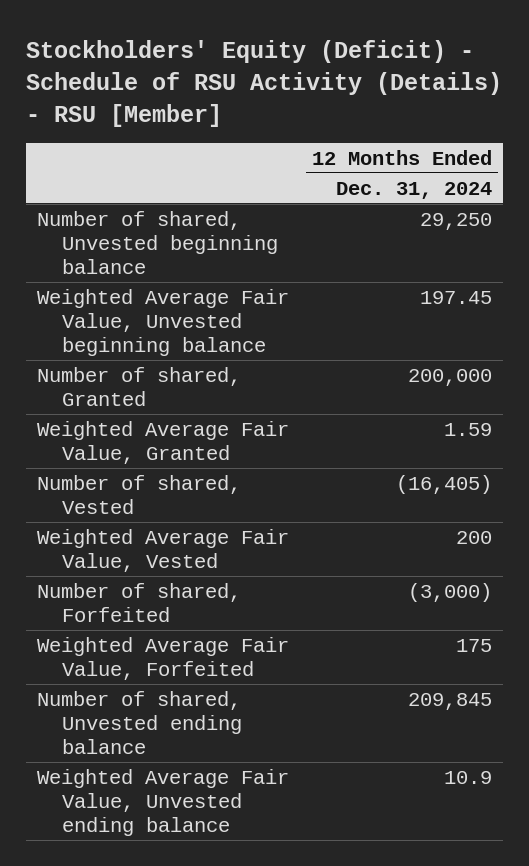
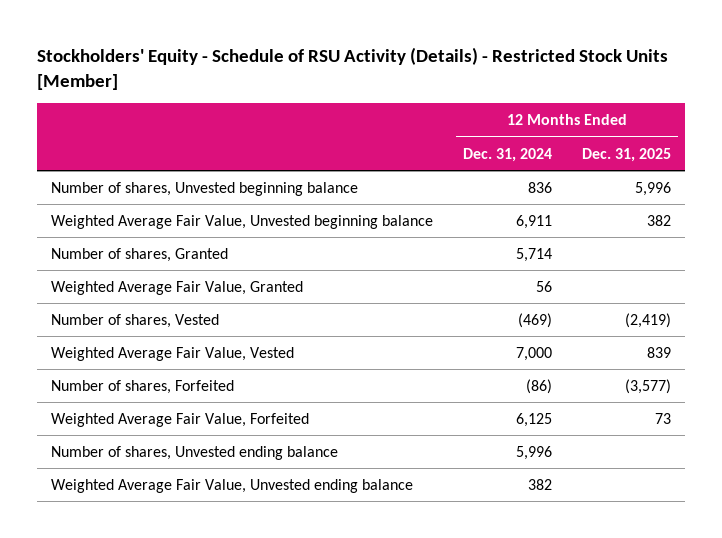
[26,40,503,128] Stockholders' Equity (Deficit) - Schedule of RSU Activity (Details) - RSU [Member] -> [36,46,668,91] Stockholders' Equity - Schedule of RSU Activity (Details) - Restricted Stock Units [Member]
none -> [581,147,671,162] Dec. 31, 2025
[37,210,279,274] Number of shared, Unvested beginning balance -> [51,181,359,196] Number of shares, Unvested beginning balance
[419,212,492,230] 29,250 -> [528,181,553,193] 836
[419,290,492,304] 197.45 -> [516,214,553,229] 6,911
[37,366,242,406] Number of shared, Granted -> [51,247,229,262] Number of shares, Granted
[407,368,492,386] 200,000 -> [516,247,553,262] 5,714
[443,422,492,436] 1.59 -> [536,280,553,292] 56
[37,474,242,514] Number of shared, Vested -> [51,313,220,328] Number of shares, Vested
[395,474,492,494] (16,405) -> [518,312,553,328] (469)
[455,530,492,544] 200 -> [516,346,553,361] 7,000
[37,582,242,622] Number of shared, Forfeited -> [51,379,235,394] Number of shares, Forfeited
[407,582,492,602] (3,000) -> [526,378,553,394] (86)
[455,638,492,652] 175 -> [516,412,553,427] 6,125
[37,690,243,754] Number of shared, Unvested ending balance -> [51,445,339,460] Number of shares, Unvested ending balance
[407,692,492,710] 209,845 -> [516,445,553,460] 5,996
[443,770,492,784] 10.9 -> [528,478,553,490] 382

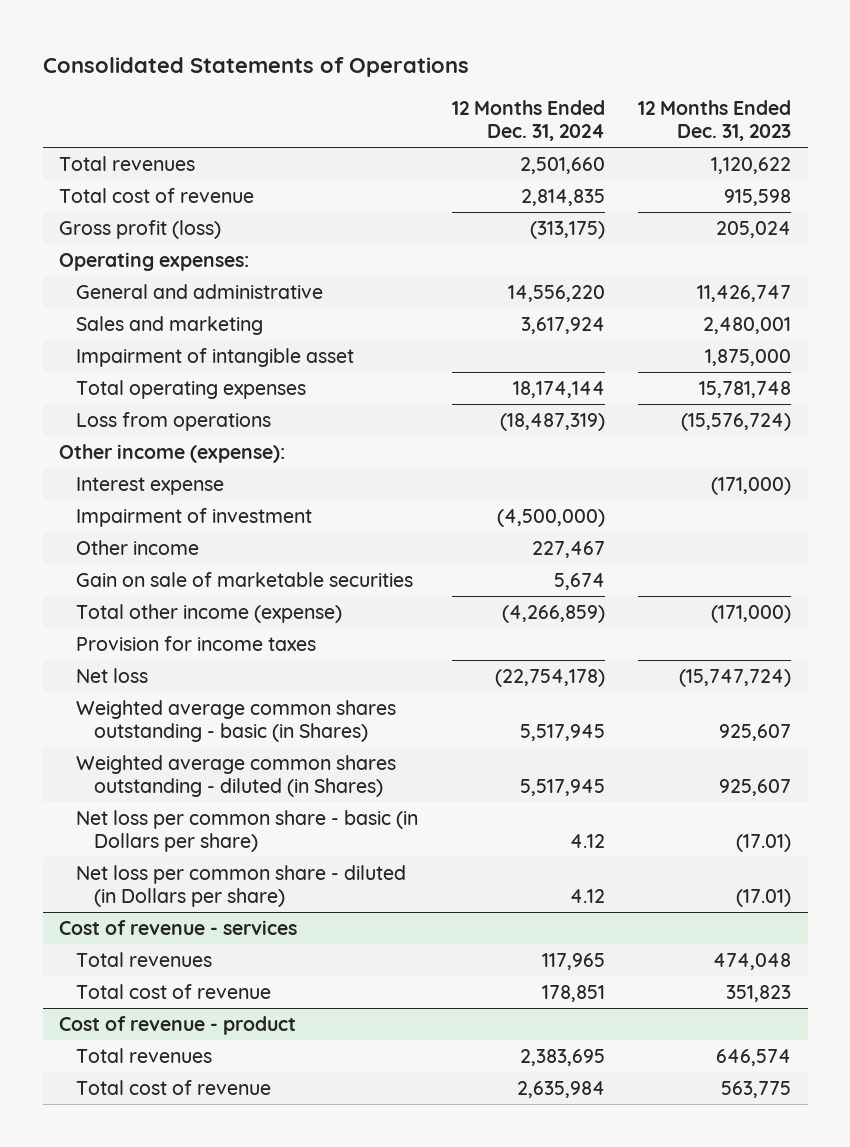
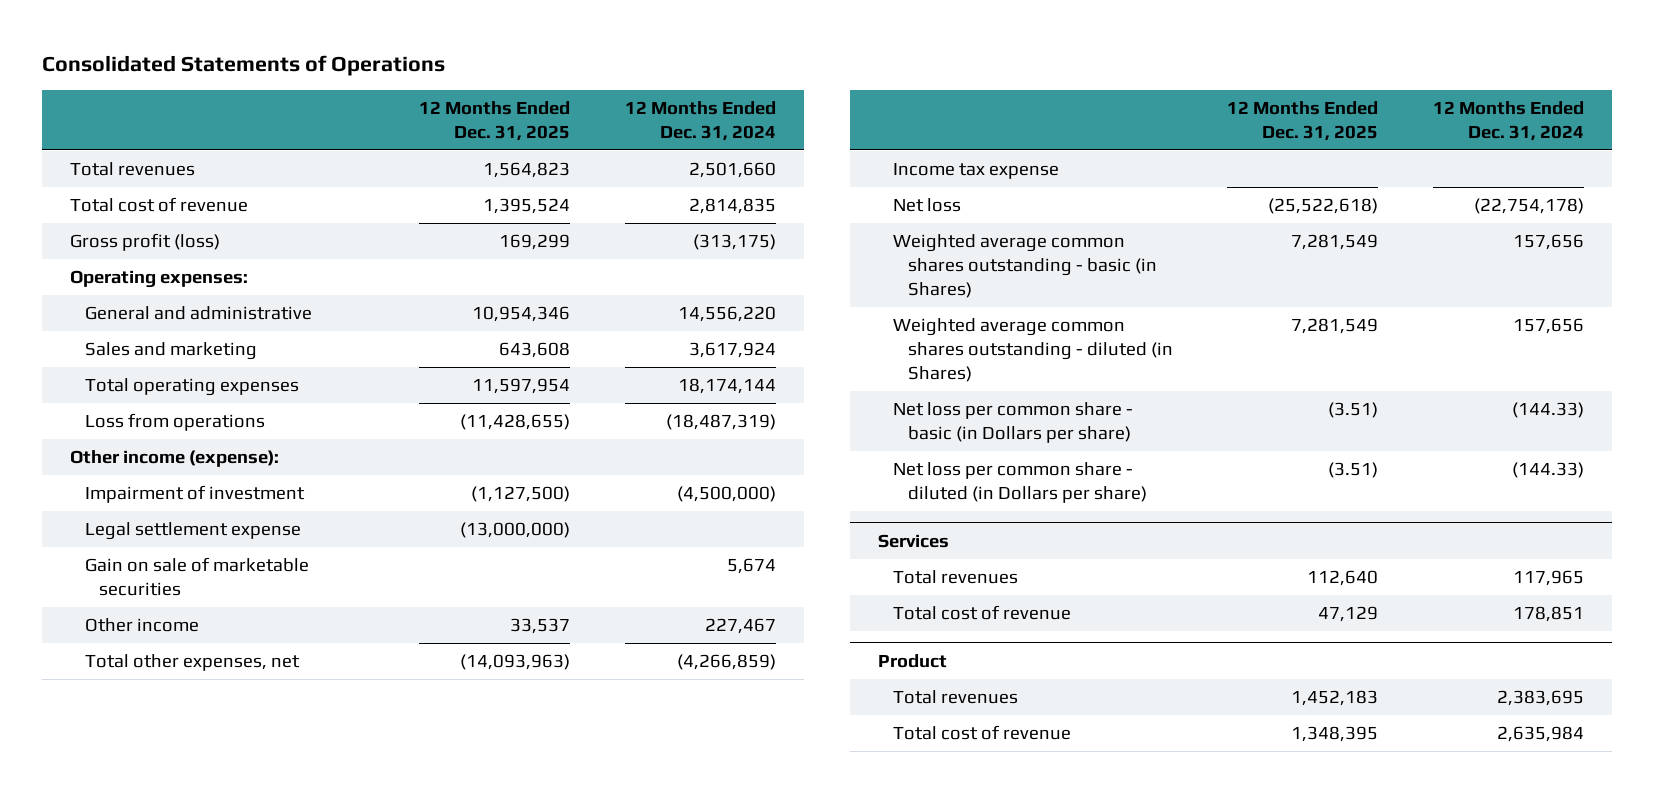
[637,100,791,141] 12 Months Ended Dec. 31, 2023 -> none
none -> [419,101,571,141] 12 Months Ended Dec. 31, 2025
[76,347,355,367] Impairment of intangible asset -> none
[76,476,225,495] Interest expense -> none
none -> [84,522,301,541] Legal settlement expense
[76,539,200,555] Other income -> [84,618,199,633] Other income
[76,603,343,623] Total other income (expense) -> [84,654,300,672] Total other expenses, net
[76,635,317,651] Provision for income taxes -> [892,163,1059,180] Income tax expense
[519,723,605,741] 5,517,945 -> [1513,234,1585,251] 157,656
[519,778,605,796] 5,517,945 -> [1513,318,1585,335] 157,656
[569,833,605,848] 4.12 -> [1512,402,1585,419] (144.33)
[569,888,605,903] 4.12 -> [1512,462,1585,479] (144.33)
[59,919,298,935] Cost of revenue - services -> [877,534,949,549] Services
[59,1015,297,1035] Cost of revenue - product -> [877,654,947,669] Product

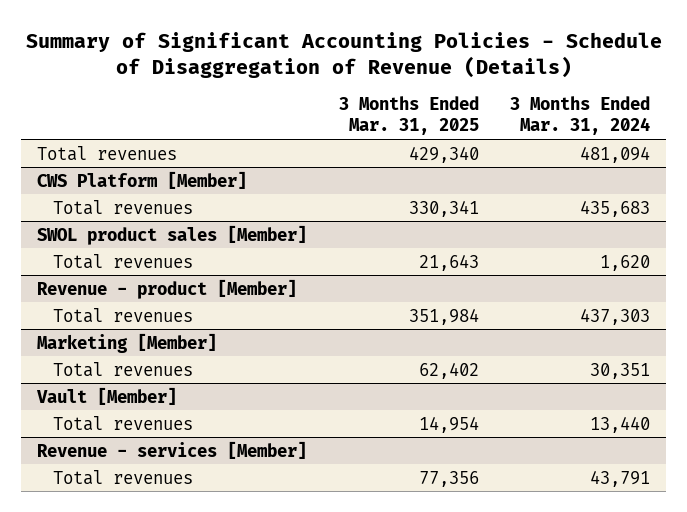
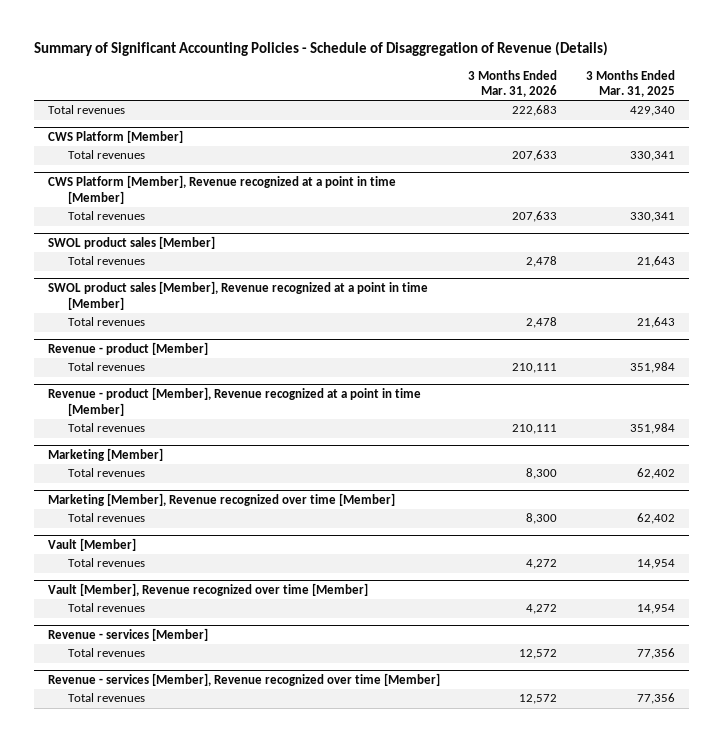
[510,96,651,136] 3 Months Ended Mar. 31, 2024 -> none
none -> [468,69,558,98] 3 Months Ended Mar. 31, 2026
none -> [48,175,397,204] CWS Platform [Member], Revenue recognized at a point in time [Member]
none -> [67,211,145,221] Total revenues
none -> [48,281,429,310] SWOL product sales [Member], Revenue recognized at a point in time [Member]
none -> [67,317,145,327] Total revenues
none -> [48,387,422,416] Revenue - product [Member], Revenue recognized at a point in time [Member]
none -> [67,423,145,433] Total revenues
none -> [48,493,396,507] Marketing [Member], Revenue recognized over time [Member]
none -> [67,513,145,523] Total revenues
none -> [48,583,369,597] Vault [Member], Revenue recognized over time [Member]
none -> [67,603,145,613] Total revenues
none -> [48,673,441,687] Revenue - services [Member], Revenue recognized over time [Member]
none -> [67,693,145,703] Total revenues

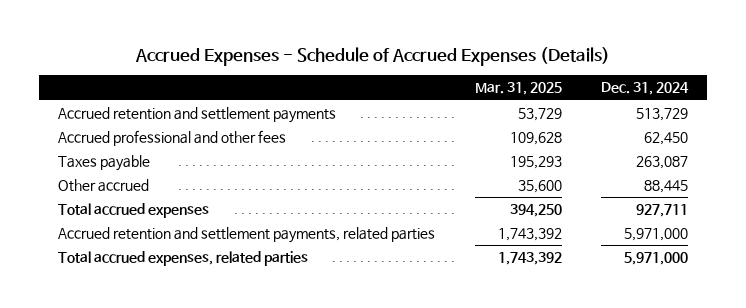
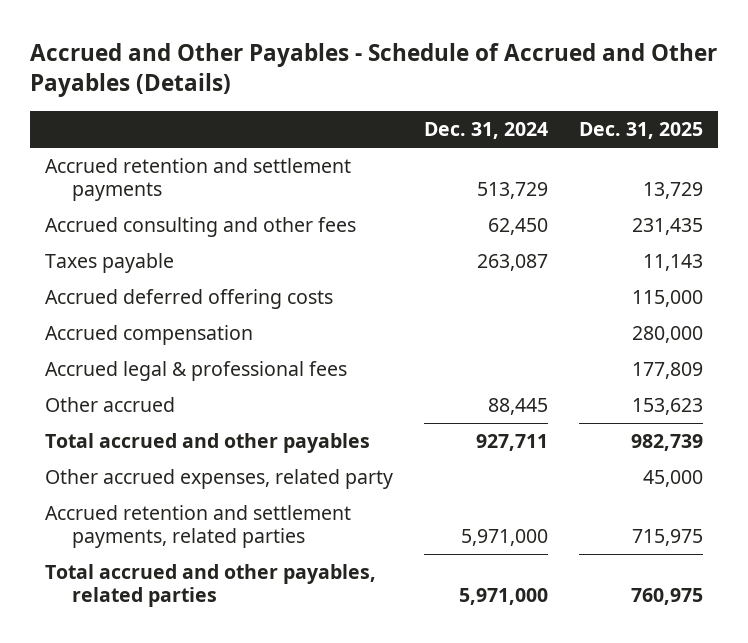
[135,46,611,66] Accrued Expenses - Schedule of Accrued Expenses (Details) -> [30,42,718,98] Accrued and Other Payables - Schedule of Accrued and Other Payables (Details)
[474,82,562,96] Mar. 31, 2025 -> none
none -> [578,122,703,140] Dec. 31, 2025
[58,130,287,147] Accrued professional and other fees -> [45,217,357,238] Accrued consulting and other fees
none -> [45,289,334,310] Accrued deferred offering costs
none -> [45,325,254,346] Accrued compensation
none -> [45,361,348,382] Accrued legal & professional fees
[58,203,210,219] Total accrued expenses -> [45,433,371,454] Total accrued and other payables
none -> [45,469,394,490] Other accrued expenses, related party
[58,251,309,267] Total accrued expenses, related parties -> [45,564,377,608] Total accrued and other payables, related parties

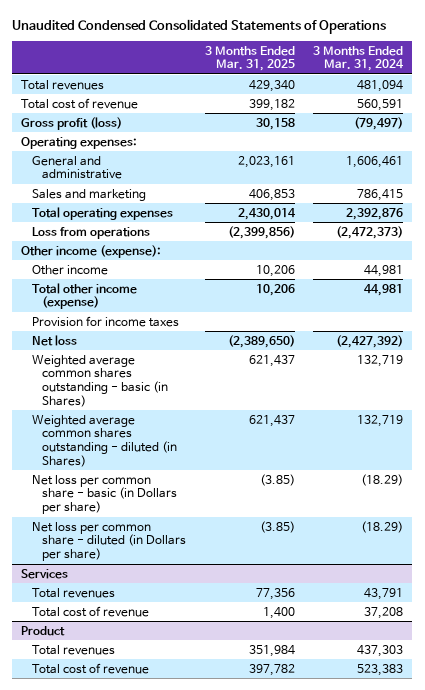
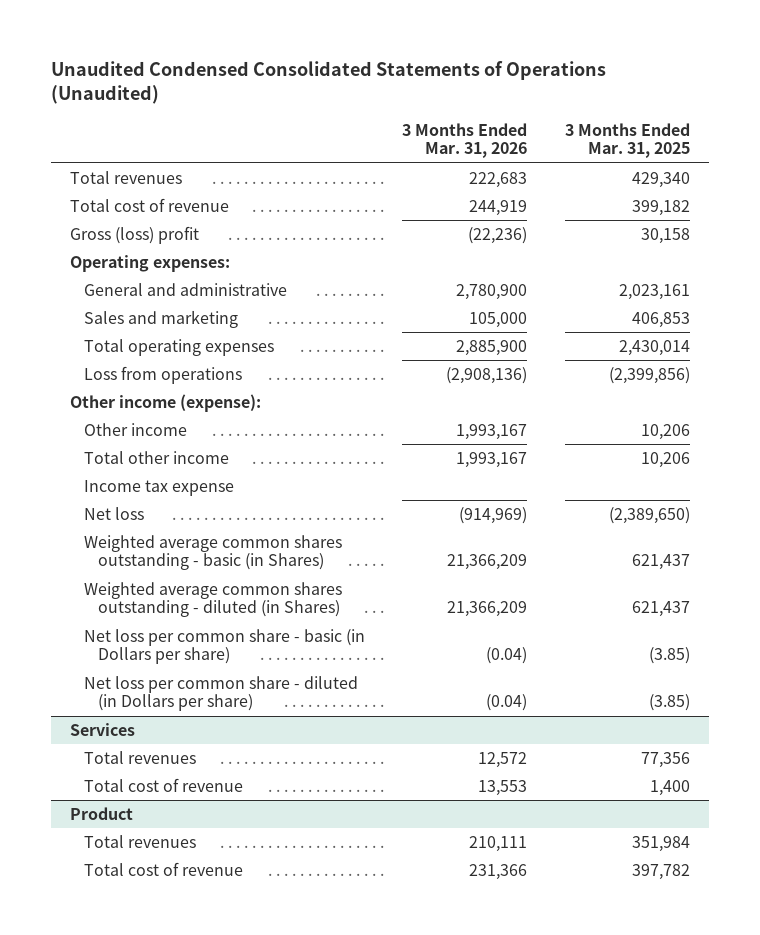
[12,18,387,34] Unaudited Condensed Consolidated Statements of Operations -> [51,60,607,105] Unaudited Condensed Consolidated Statements of Operations (Unaudited)
[313,45,405,72] 3 Months Ended Mar. 31, 2024 -> none
none -> [402,122,528,159] 3 Months Ended Mar. 31, 2026
[21,116,123,130] Gross profit (loss) -> [69,225,199,244] Gross (loss) profit
[31,282,137,310] Total other income (expense) -> [83,450,229,464] Total other income
[31,315,179,327] Provision for income taxes -> [83,479,234,496] Income tax expense

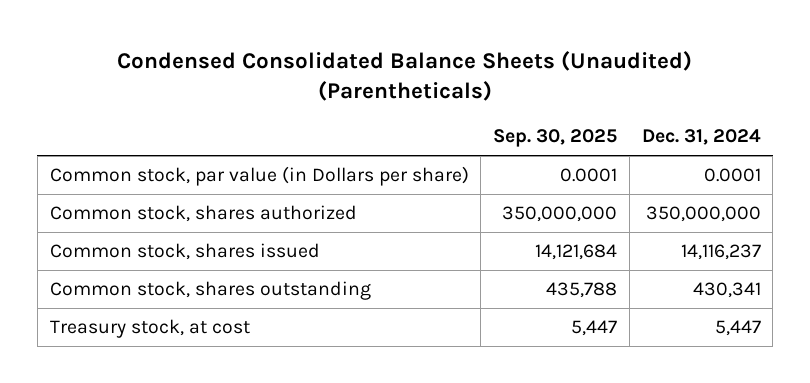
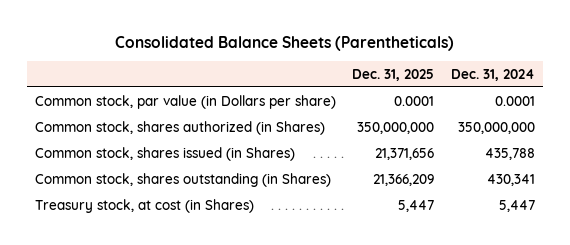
[117,50,693,101] Condensed Consolidated Balance Sheets (Unaudited) (Parentheticals) -> [114,35,454,51] Consolidated Balance Sheets (Parentheticals)
[493,129,618,148] Sep. 30, 2025 -> none
none -> [352,68,435,81] Dec. 31, 2025
[49,205,357,223] Common stock, shares authorized -> [34,120,325,135] Common stock, shares authorized (in Shares)
[49,243,320,261] Common stock, shares issued -> [34,146,295,161] Common stock, shares issued (in Shares)
[680,244,761,261] 14,116,237 -> [484,147,535,160] 435,788
[49,281,371,301] Common stock, shares outstanding -> [34,172,331,187] Common stock, shares outstanding (in Shares)
[49,319,250,339] Treasury stock, at cost -> [34,198,254,213] Treasury stock, at cost (in Shares)

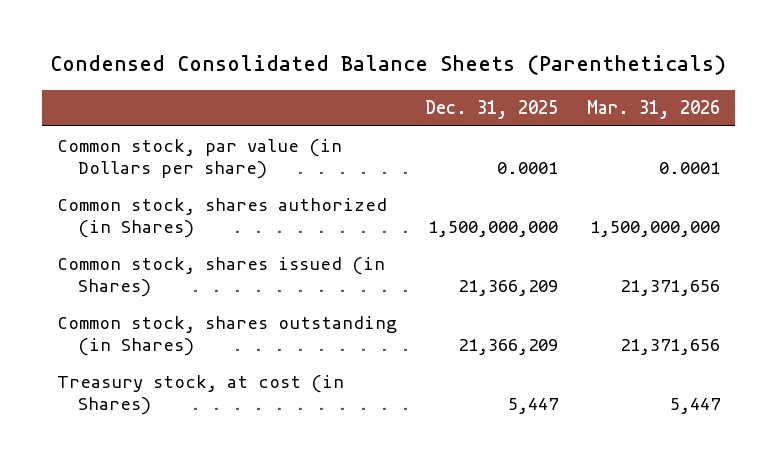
[114,35,454,51] Consolidated Balance Sheets (Parentheticals) -> [50,55,727,76] Condensed Consolidated Balance Sheets (Parentheticals)
[450,68,535,81] Dec. 31, 2024 -> none
none -> [587,100,721,120] Mar. 31, 2026
[357,121,435,134] 350,000,000 -> [428,221,559,238] 1,500,000,000
[375,147,435,160] 21,371,656 -> [458,280,559,297] 21,366,209

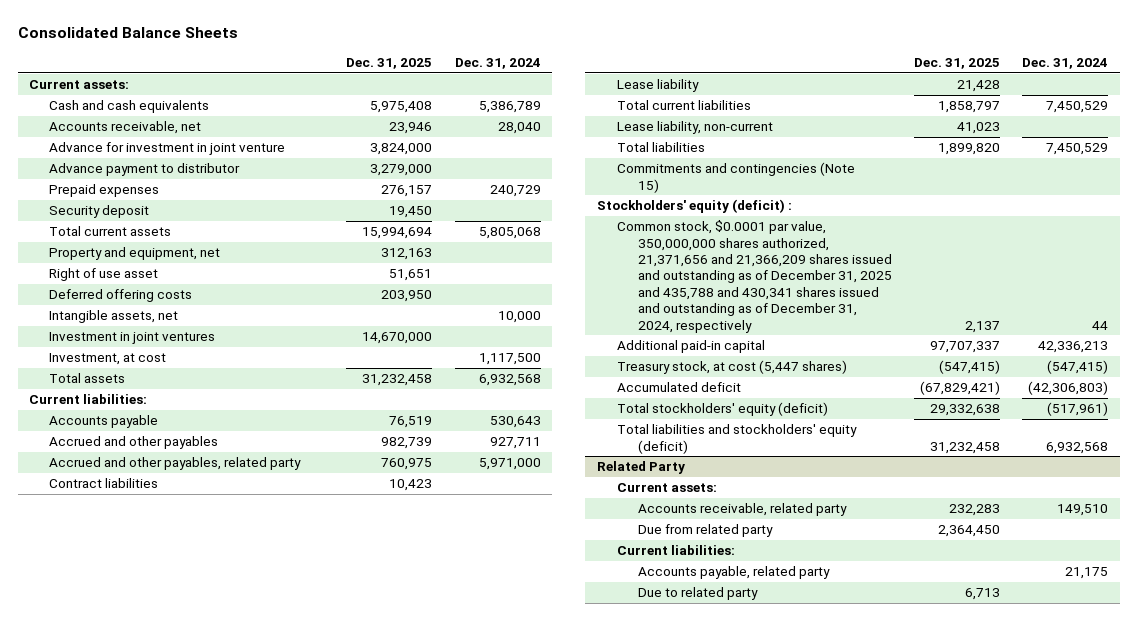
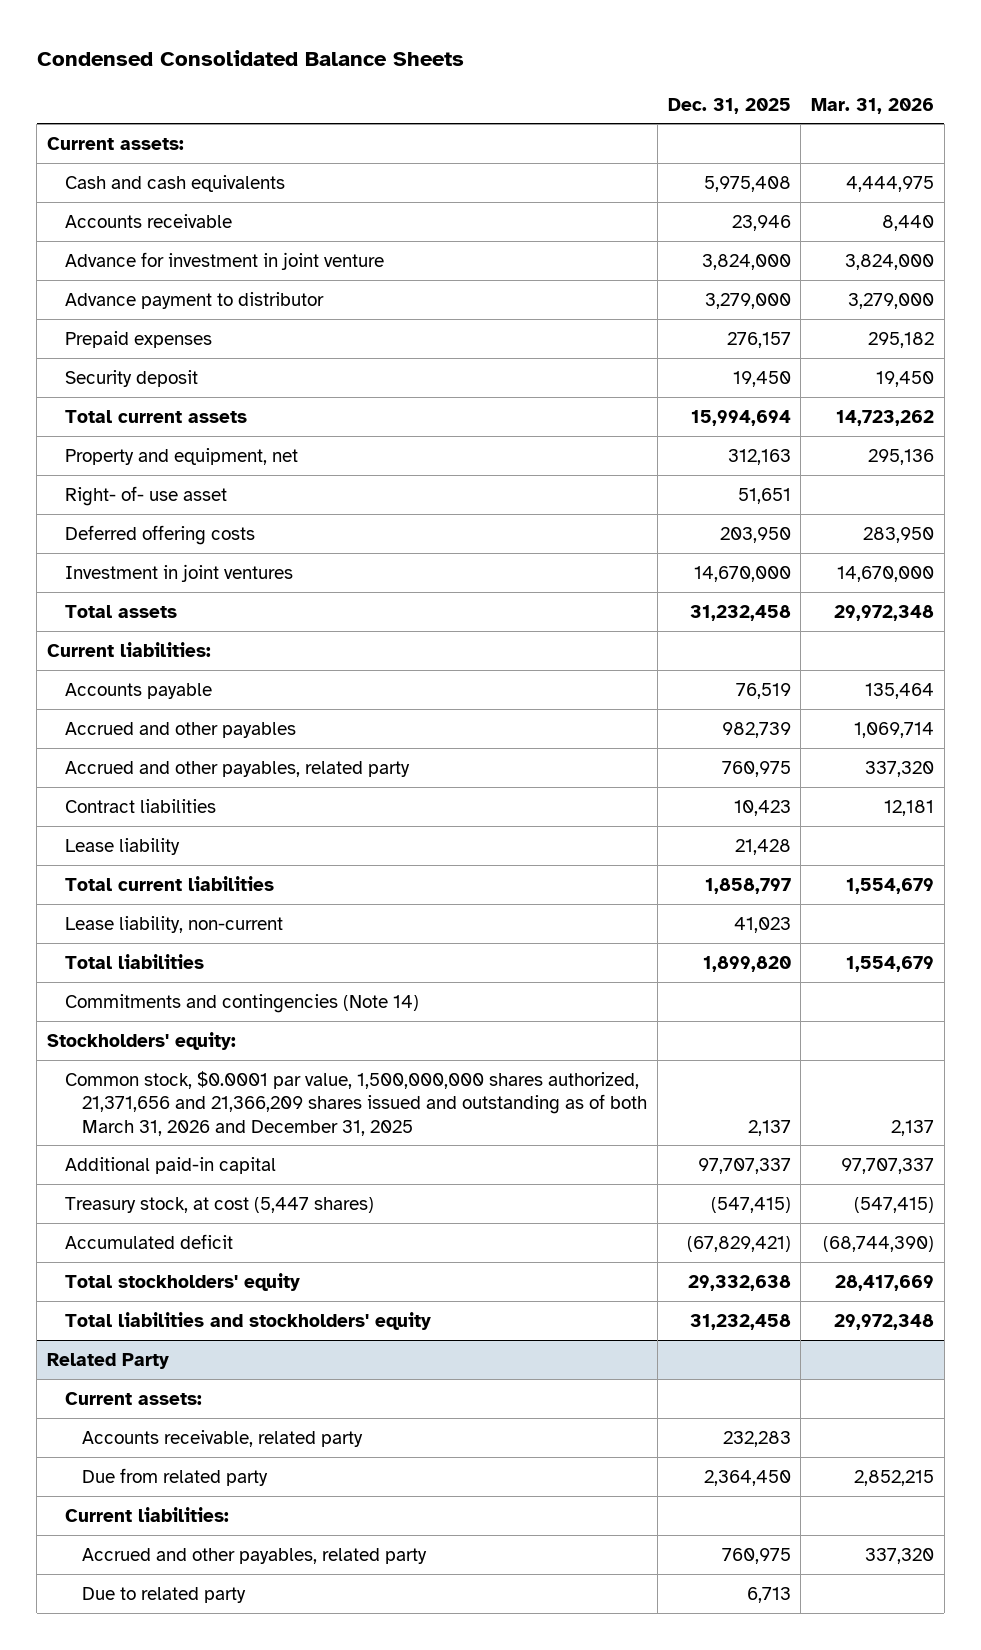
[17,27,238,39] Consolidated Balance Sheets -> [36,49,464,66] Condensed Consolidated Balance Sheets
[454,58,541,70] Dec. 31, 2024 -> none
none -> [811,97,935,114] Mar. 31, 2026
[49,121,202,135] Accounts receivable, net -> [64,213,232,228] Accounts receivable
[49,268,159,282] Right of use asset -> [64,485,227,506] Right- of- use asset
[49,310,179,324] Intangible assets, net -> none
[49,353,167,366] Investment, at cost -> none
[617,162,856,193] Commitments and contingencies (Note 15) -> [64,993,419,1013] Commitments and contingencies (Note 14)
[596,199,792,214] Stockholders' equity (deficit) : -> [46,1031,236,1050] Stockholders' equity:
[617,220,892,333] Common stock, $0.0001 par value, 350,000,000 shares authorized, 21,371,656 and 21,366,209 shares issued and outstanding as of December 31, 2025 and 435,788 and 430,341 shares issued and outstanding as of December 31, 2024, respectively -> [64,1070,648,1136] Common stock, $0.0001 par value, 1,500,000,000 shares authorized, 21,371,656 and 21,366,209 shares issued and outstanding as of both March 31, 2026 and December 31, 2025
[617,402,829,417] Total stockholders' equity (deficit) -> [64,1272,300,1291] Total stockholders' equity
[617,424,858,454] Total liabilities and stockholders' equity (deficit) -> [64,1311,431,1330] Total liabilities and stockholders' equity
[637,566,830,580] Accounts payable, related party -> none
none -> [82,1547,428,1564] Accrued and other payables, related party

